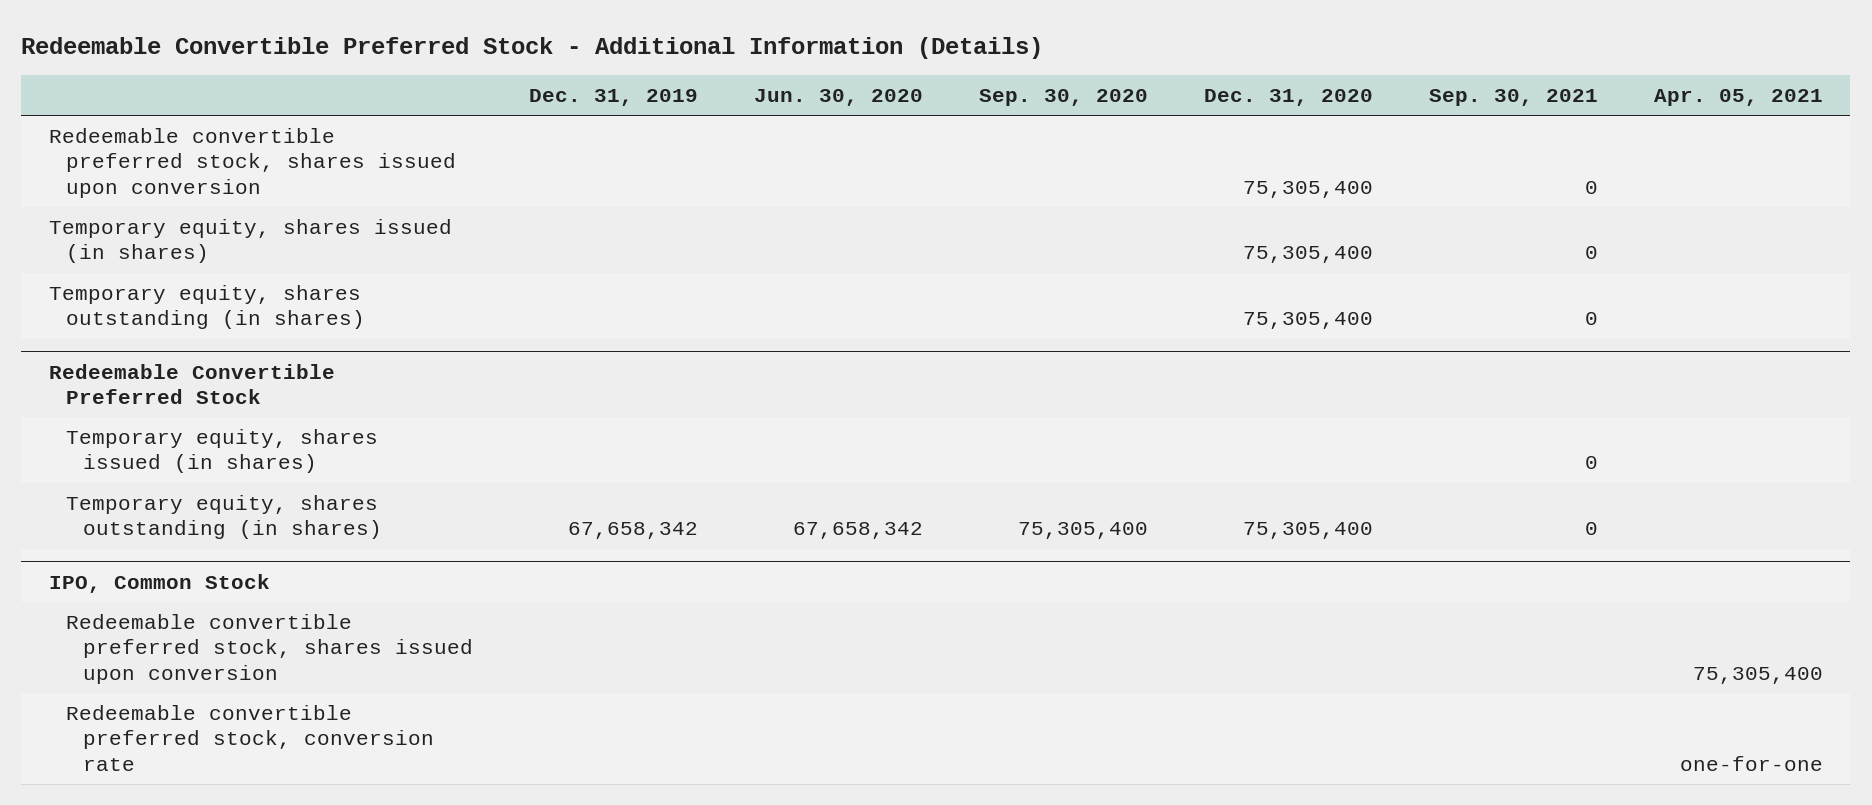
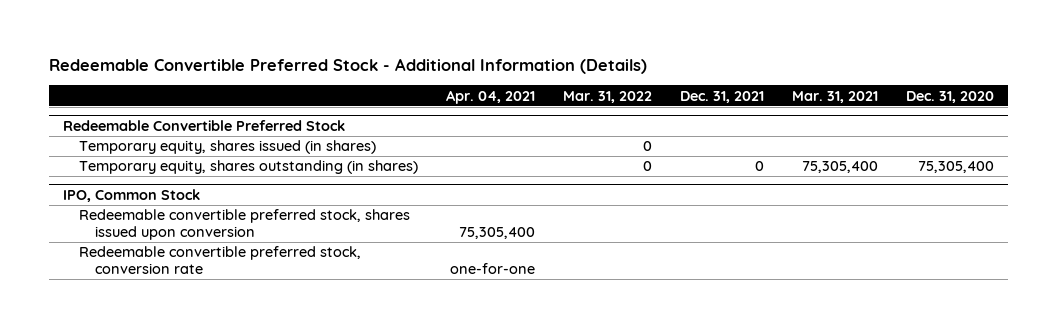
[529,88,699,106] Dec. 31, 2019 -> none
[754,88,924,106] Jun. 30, 2020 -> none
[978,88,1148,106] Sep. 30, 2020 -> none
[1428,88,1598,106] Sep. 30, 2021 -> none
[1653,88,1823,106] Apr. 05, 2021 -> none
none -> [445,89,535,104] Apr. 04, 2021
none -> [562,90,652,103] Mar. 31, 2022
none -> [679,90,764,103] Dec. 31, 2021
none -> [791,90,878,103] Mar. 31, 2021
[49,128,457,198] Redeemable convertible preferred stock, shares issued upon conversion -> none
[49,219,453,264] Temporary equity, shares issued (in shares) -> none
[49,285,366,330] Temporary equity, shares outstanding (in shares) -> none

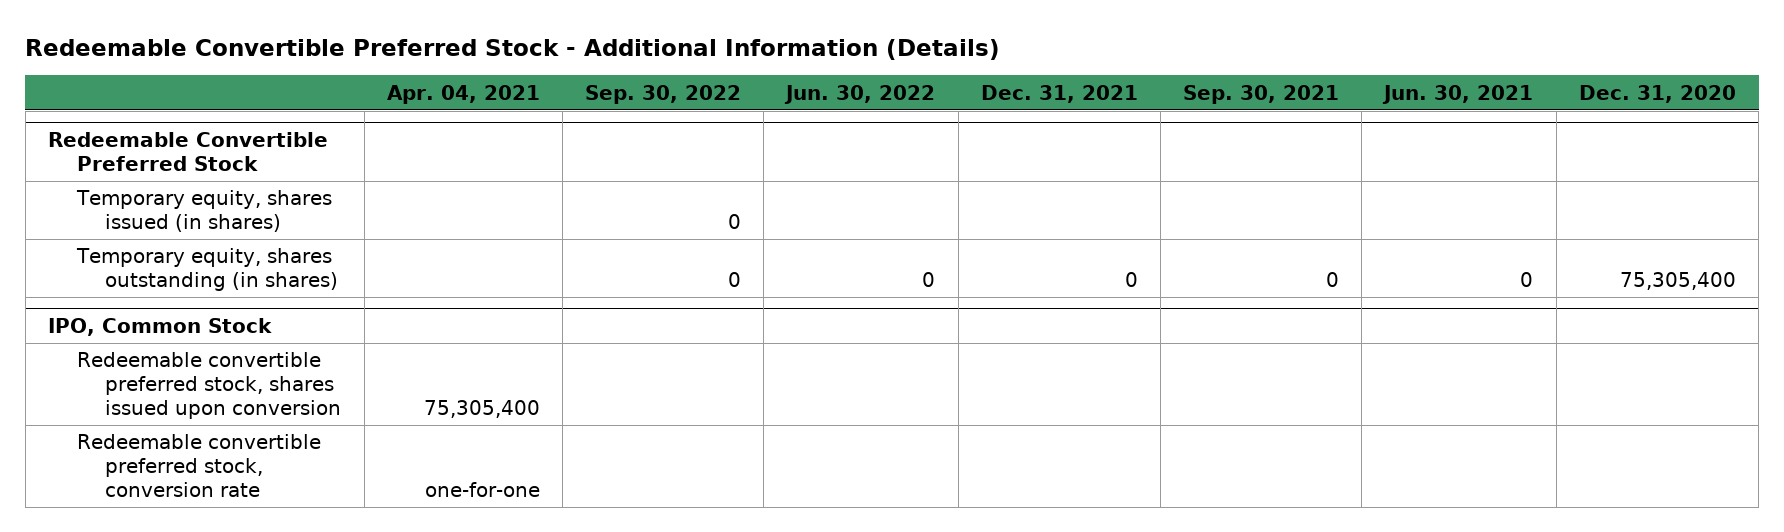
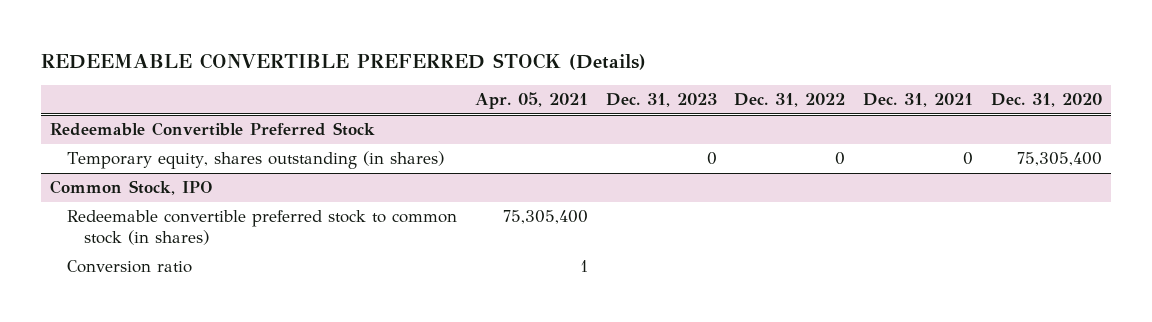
[25,38,1001,60] Redeemable Convertible Preferred Stock - Additional Information (Details) -> [41,52,647,70] REDEEMABLE CONVERTIBLE PREFERRED STOCK (Details)
[386,84,540,104] Apr. 04, 2021 -> none
[585,84,742,104] Sep. 30, 2022 -> none
[784,84,936,104] Jun. 30, 2022 -> none
[1183,84,1340,104] Sep. 30, 2021 -> none
[1382,84,1534,104] Jun. 30, 2021 -> none
none -> [474,92,588,110] Apr. 05, 2021
none -> [605,93,717,108] Dec. 31, 2023
none -> [734,93,846,108] Dec. 31, 2022
[75,190,332,233] Temporary equity, shares issued (in shares) -> none
[76,434,321,497] Redeemable convertible preferred stock, conversion rate -> none
[47,318,272,337] IPO, Common Stock -> [49,180,213,196] Common Stock, IPO
[76,352,342,419] Redeemable convertible preferred stock, shares issued upon conversion -> [67,210,458,246] Redeemable convertible preferred stock to common stock (in shares)
none -> [67,260,193,274] Conversion ratio

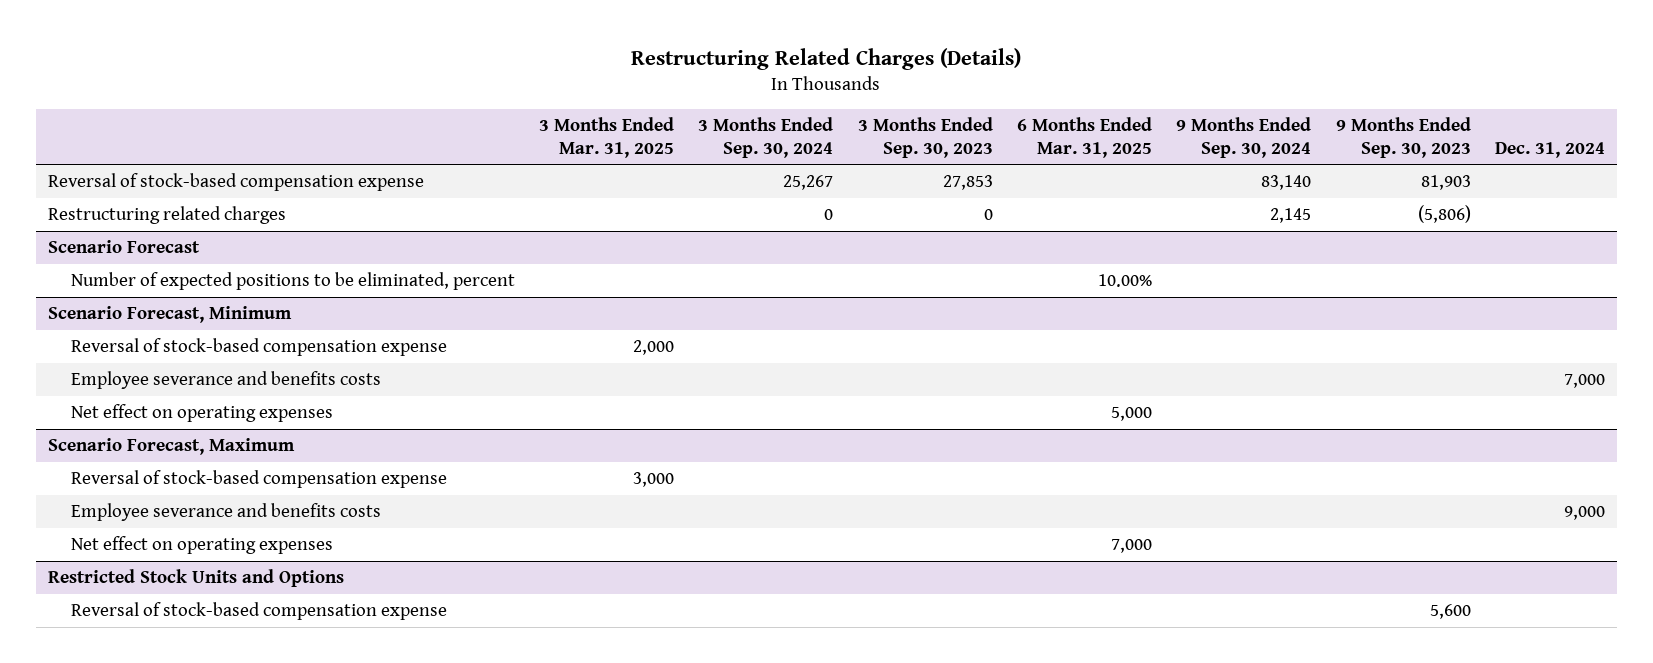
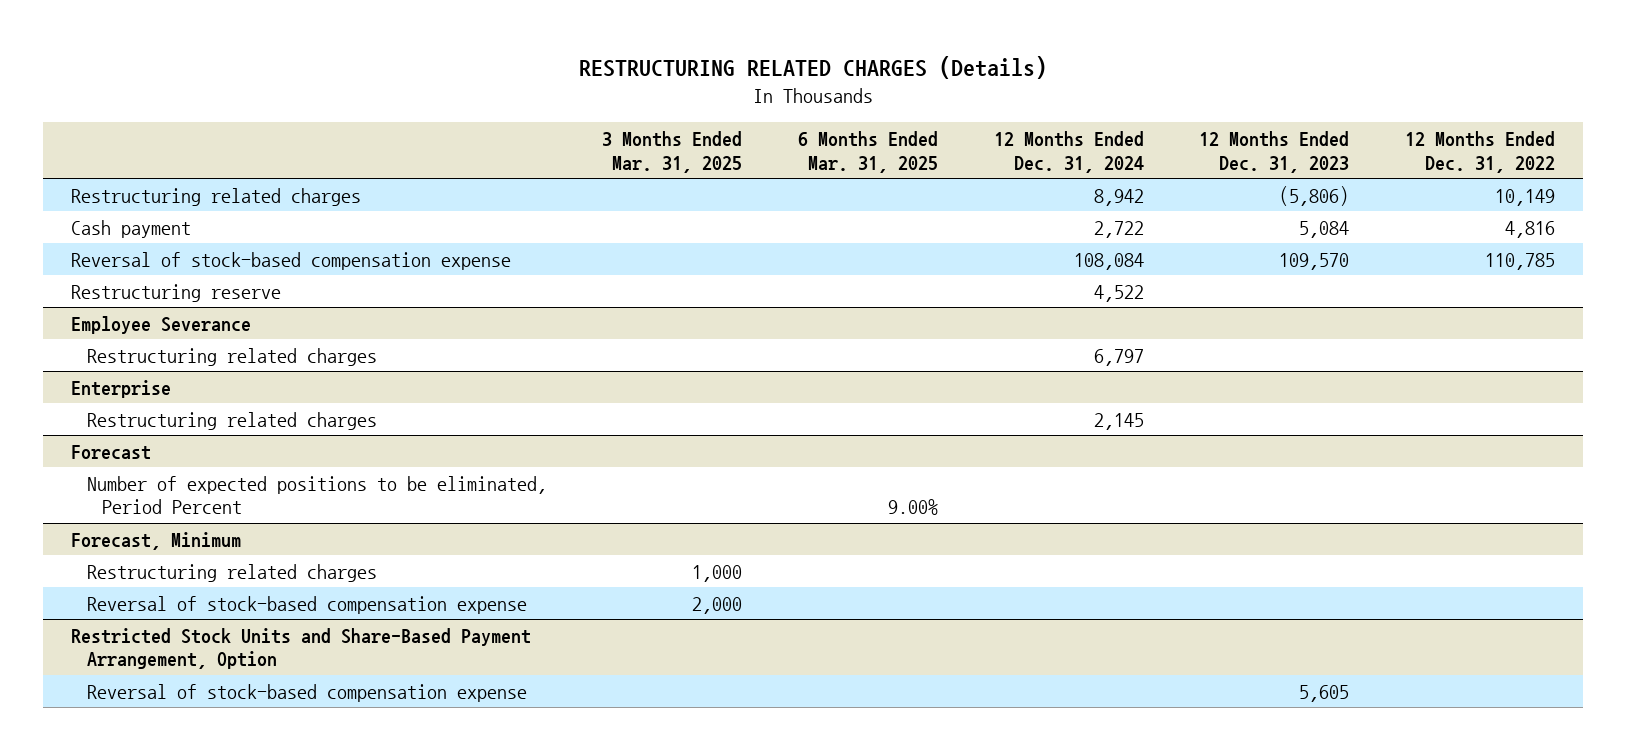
[631,47,1022,70] Restructuring Related Charges (Details) -> [579,55,1048,79] RESTRUCTURING RELATED CHARGES (Details)
[698,116,834,158] 3 Months Ended Sep. 30, 2024 -> none
[857,116,993,158] 3 Months Ended Sep. 30, 2023 -> none
[1176,116,1312,158] 9 Months Ended Sep. 30, 2024 -> none
[1335,116,1471,158] 9 Months Ended Sep. 30, 2023 -> none
[1494,141,1605,158] Dec. 31, 2024 -> none
none -> [993,130,1144,173] 12 Months Ended Dec. 31, 2024
none -> [1199,130,1350,173] 12 Months Ended Dec. 31, 2023
none -> [1405,130,1556,173] 12 Months Ended Dec. 31, 2022
none -> [71,219,192,238] Cash payment
[47,173,424,192] Reversal of stock-based compensation expense -> [71,251,512,270] Reversal of stock-based compensation expense
none -> [71,283,282,302] Restructuring reserve
none -> [71,315,252,334] Employee Severance
none -> [86,347,377,366] Restructuring related charges
none -> [71,379,172,398] Enterprise
none -> [86,411,377,430] Restructuring related charges
[47,240,200,254] Scenario Forecast -> [71,444,152,460] Forecast
[70,272,515,291] Number of expected positions to be eliminated, percent -> [86,475,547,515] Number of expected positions to be eliminated, Period Percent
[1097,274,1152,288] 10.00% -> [888,499,939,516] 9.00%
[47,306,292,324] Scenario Forecast, Minimum -> [71,531,242,550] Forecast, Minimum
none -> [86,563,377,582] Restructuring related charges
[70,371,381,390] Employee severance and benefits costs -> none
[70,404,333,423] Net effect on operating expenses -> none
[47,438,295,456] Scenario Forecast, Maximum -> none
[70,470,447,489] Reversal of stock-based compensation expense -> none
[70,503,381,522] Employee severance and benefits costs -> none
[70,536,333,555] Net effect on operating expenses -> none
[47,569,344,588] Restricted Stock Units and Options -> [71,627,532,670] Restricted Stock Units and Share-Based Payment Arrangement, Option

